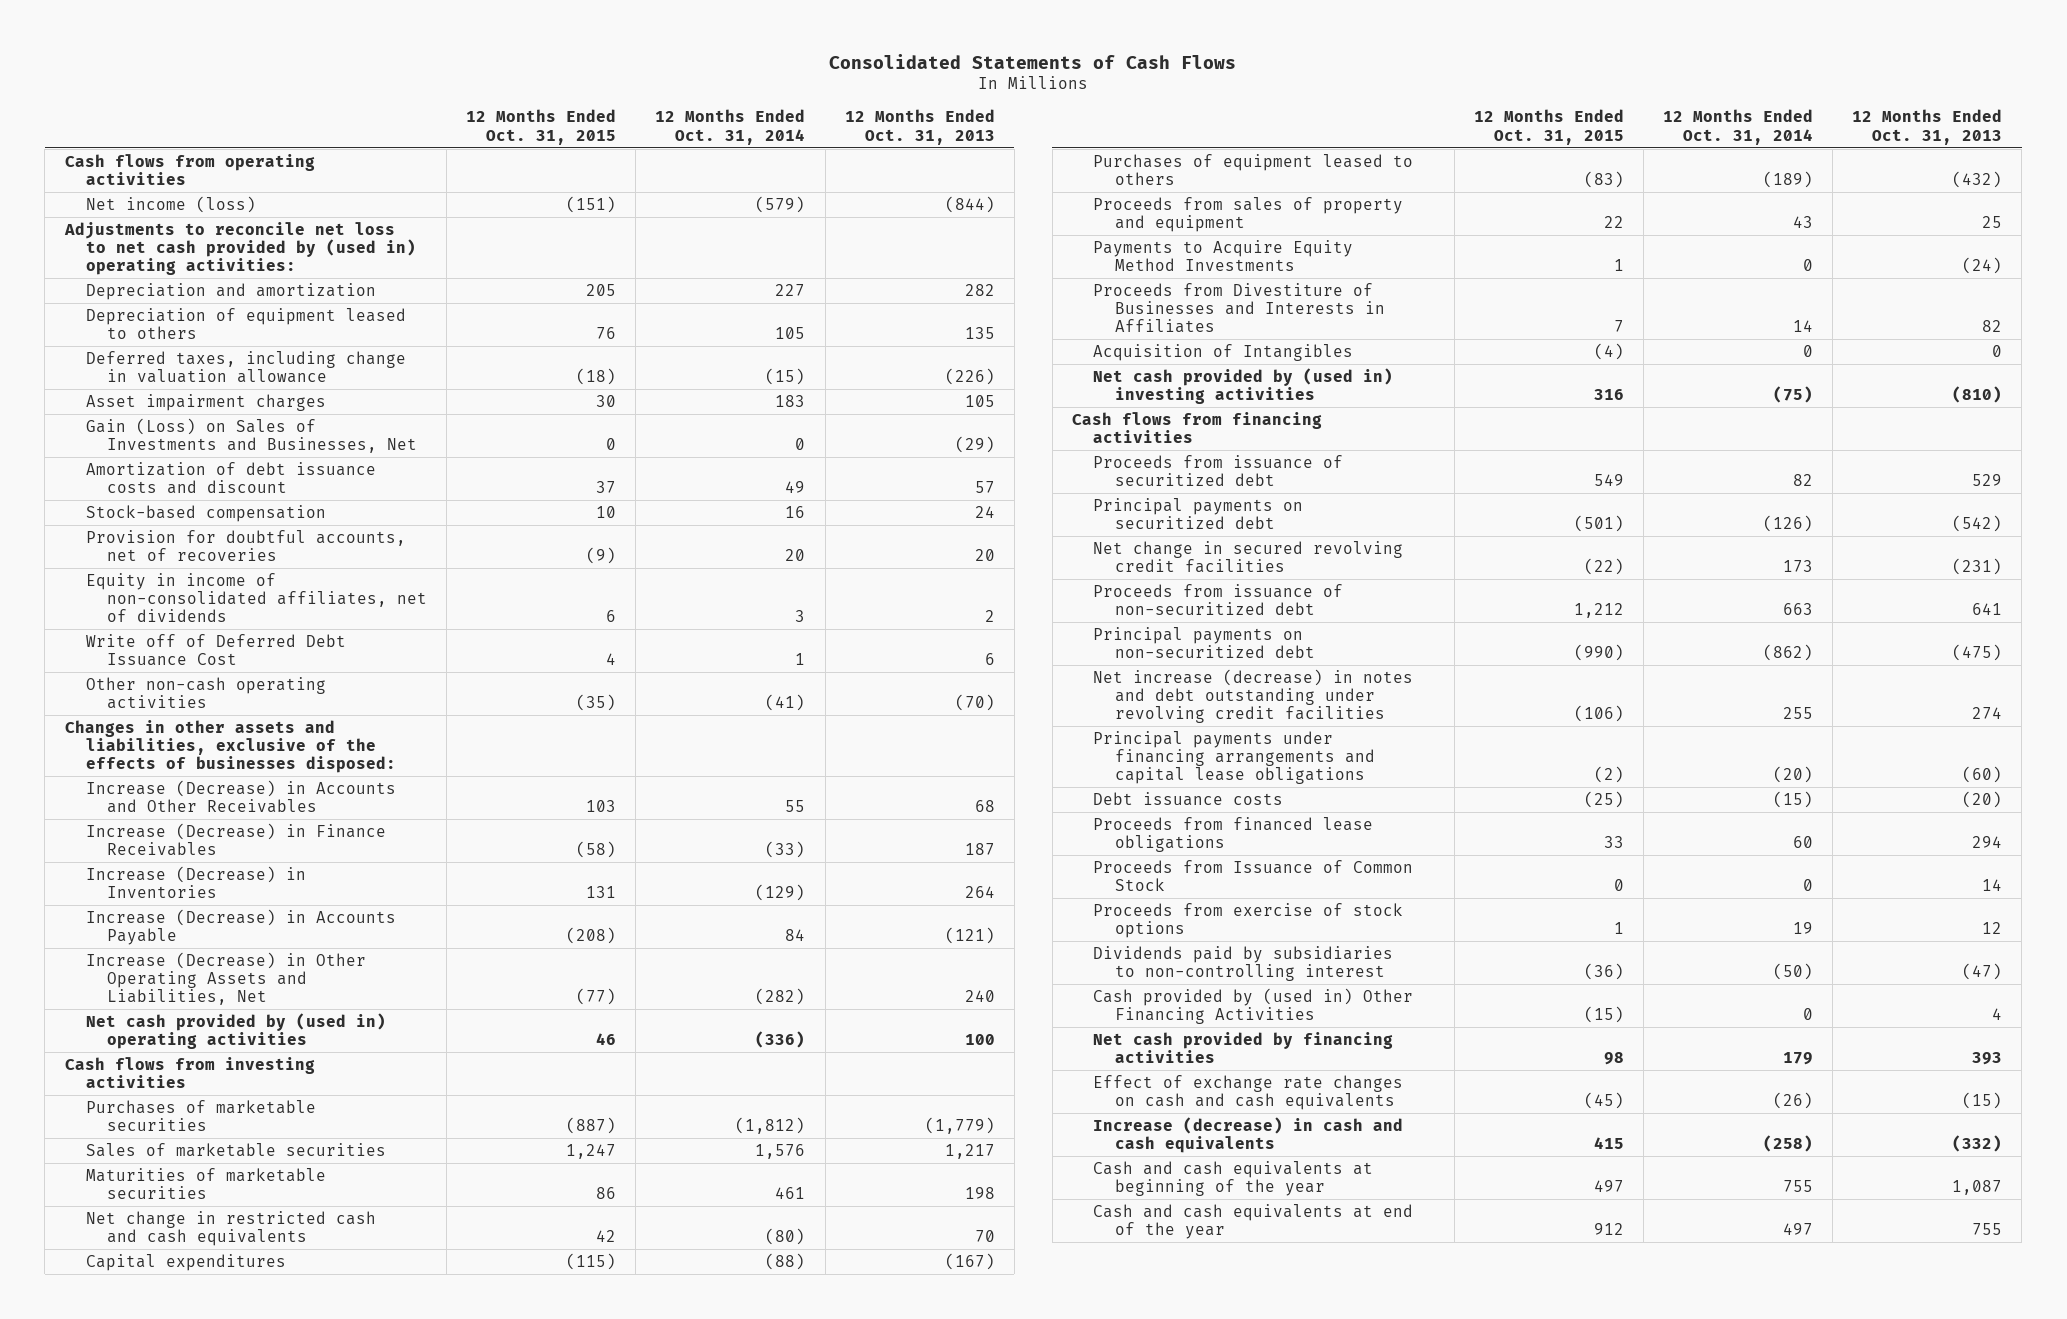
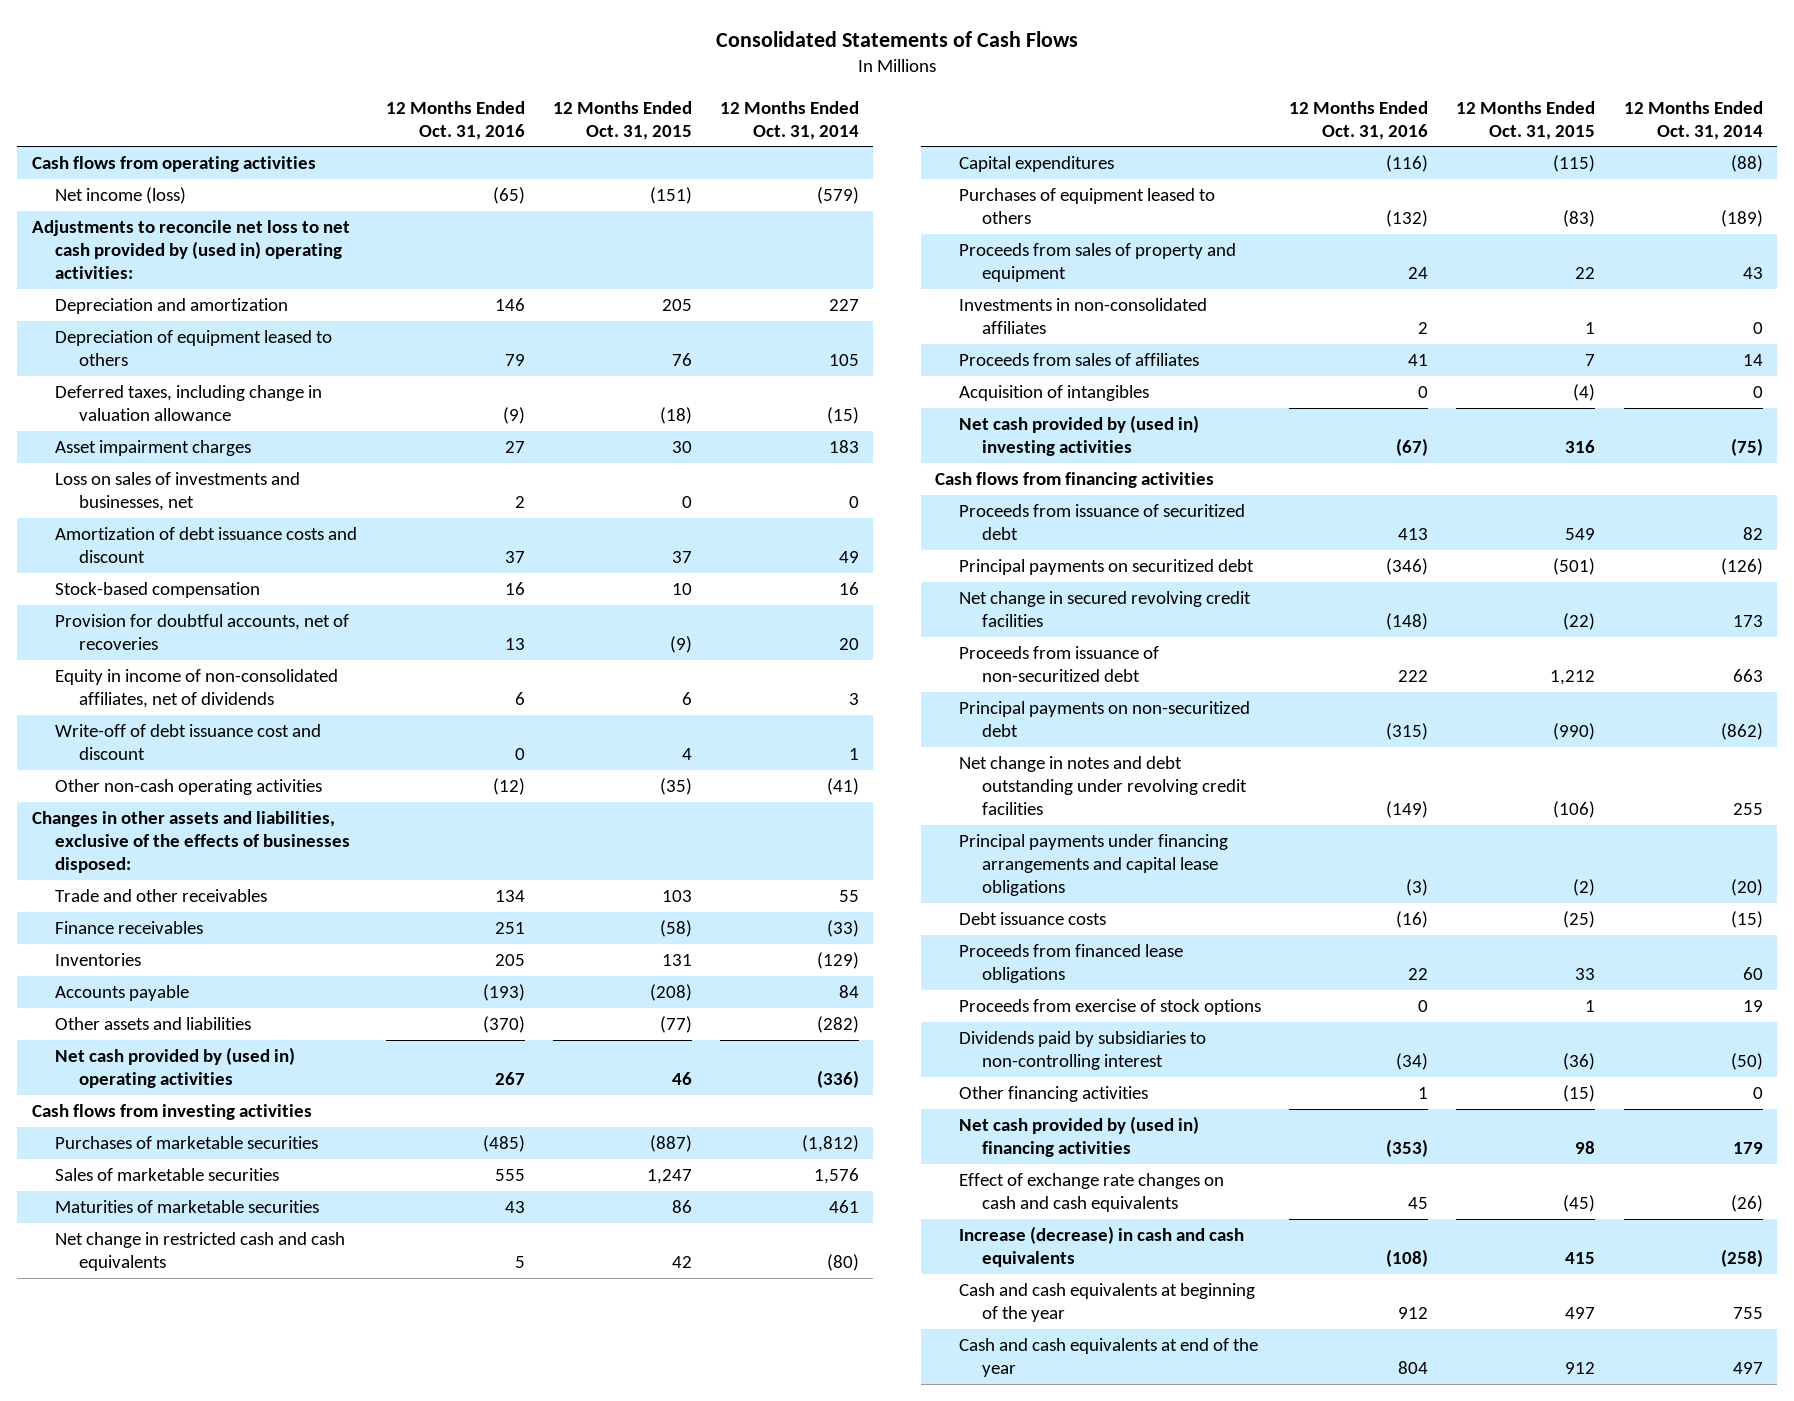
[844,109,995,145] 12 Months Ended Oct. 31, 2013 -> none
none -> [385,100,525,140] 12 Months Ended Oct. 31, 2016
[85,417,417,454] Gain (Loss) on Sales of Investments and Businesses, Net -> [55,472,301,512] Loss on sales of investments and businesses, net
[85,633,346,667] Write off of Deferred Debt Issuance Cost -> [55,724,322,761] Write-off of debt issuance cost and discount
[85,779,396,814] Increase (Decrease) in Accounts and Other Receivables -> [55,889,268,903] Trade and other receivables
[85,822,386,857] Increase (Decrease) in Finance Receivables -> [55,921,204,935] Finance receivables
[85,865,306,899] Increase (Decrease) in Inventories -> [55,953,142,967] Inventories
[85,908,396,946] Increase (Decrease) in Accounts Payable -> [55,985,190,1002] Accounts payable
[85,951,366,1006] Increase (Decrease) in Other Operating Assets and Liabilities, Net -> [55,1017,252,1031] Other assets and liabilities
[1093,239,1354,272] Payments to Acquire Equity Method Investments -> [958,298,1207,335] Investments in non-consolidated affiliates
[1093,282,1385,334] Proceeds from Divestiture of Businesses and Interests in Affiliates -> [958,353,1199,367] Proceeds from sales of affiliates
[1093,343,1354,361] Acquisition of Intangibles -> [958,385,1149,402] Acquisition of intangibles
[1093,668,1414,724] Net increase (decrease) in notes and debt outstanding under revolving credit facilities -> [958,756,1248,815] Net change in notes and debt outstanding under revolving credit facilities
[1093,859,1414,892] Proceeds from Issuance of Common Stock -> none
[1093,987,1414,1025] Cash provided by (used in) Other Financing Activities -> [958,1086,1148,1103] Other financing activities
[1093,1031,1394,1064] Net cash provided by financing activities -> [958,1116,1199,1158] Net cash provided by (used in) financing activities

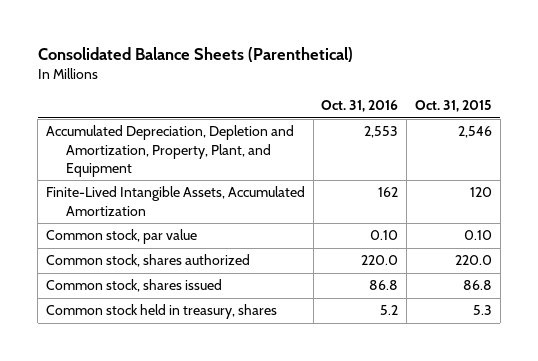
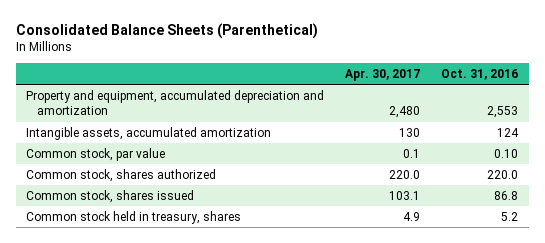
[414,100,492,113] Oct. 31, 2015 -> none
none -> [345,69,421,82] Apr. 30, 2017
[45,125,294,178] Accumulated Depreciation, Depletion and Amortization, Property, Plant, and Equipment -> [26,89,325,116] Property and equipment, accumulated depreciation and amortization
[45,186,305,216] Finite-Lived Intangible Assets, Accumulated Amortization -> [26,126,272,140] Intangible assets, accumulated amortization
[378,187,399,198] 162 -> [497,127,520,137] 124

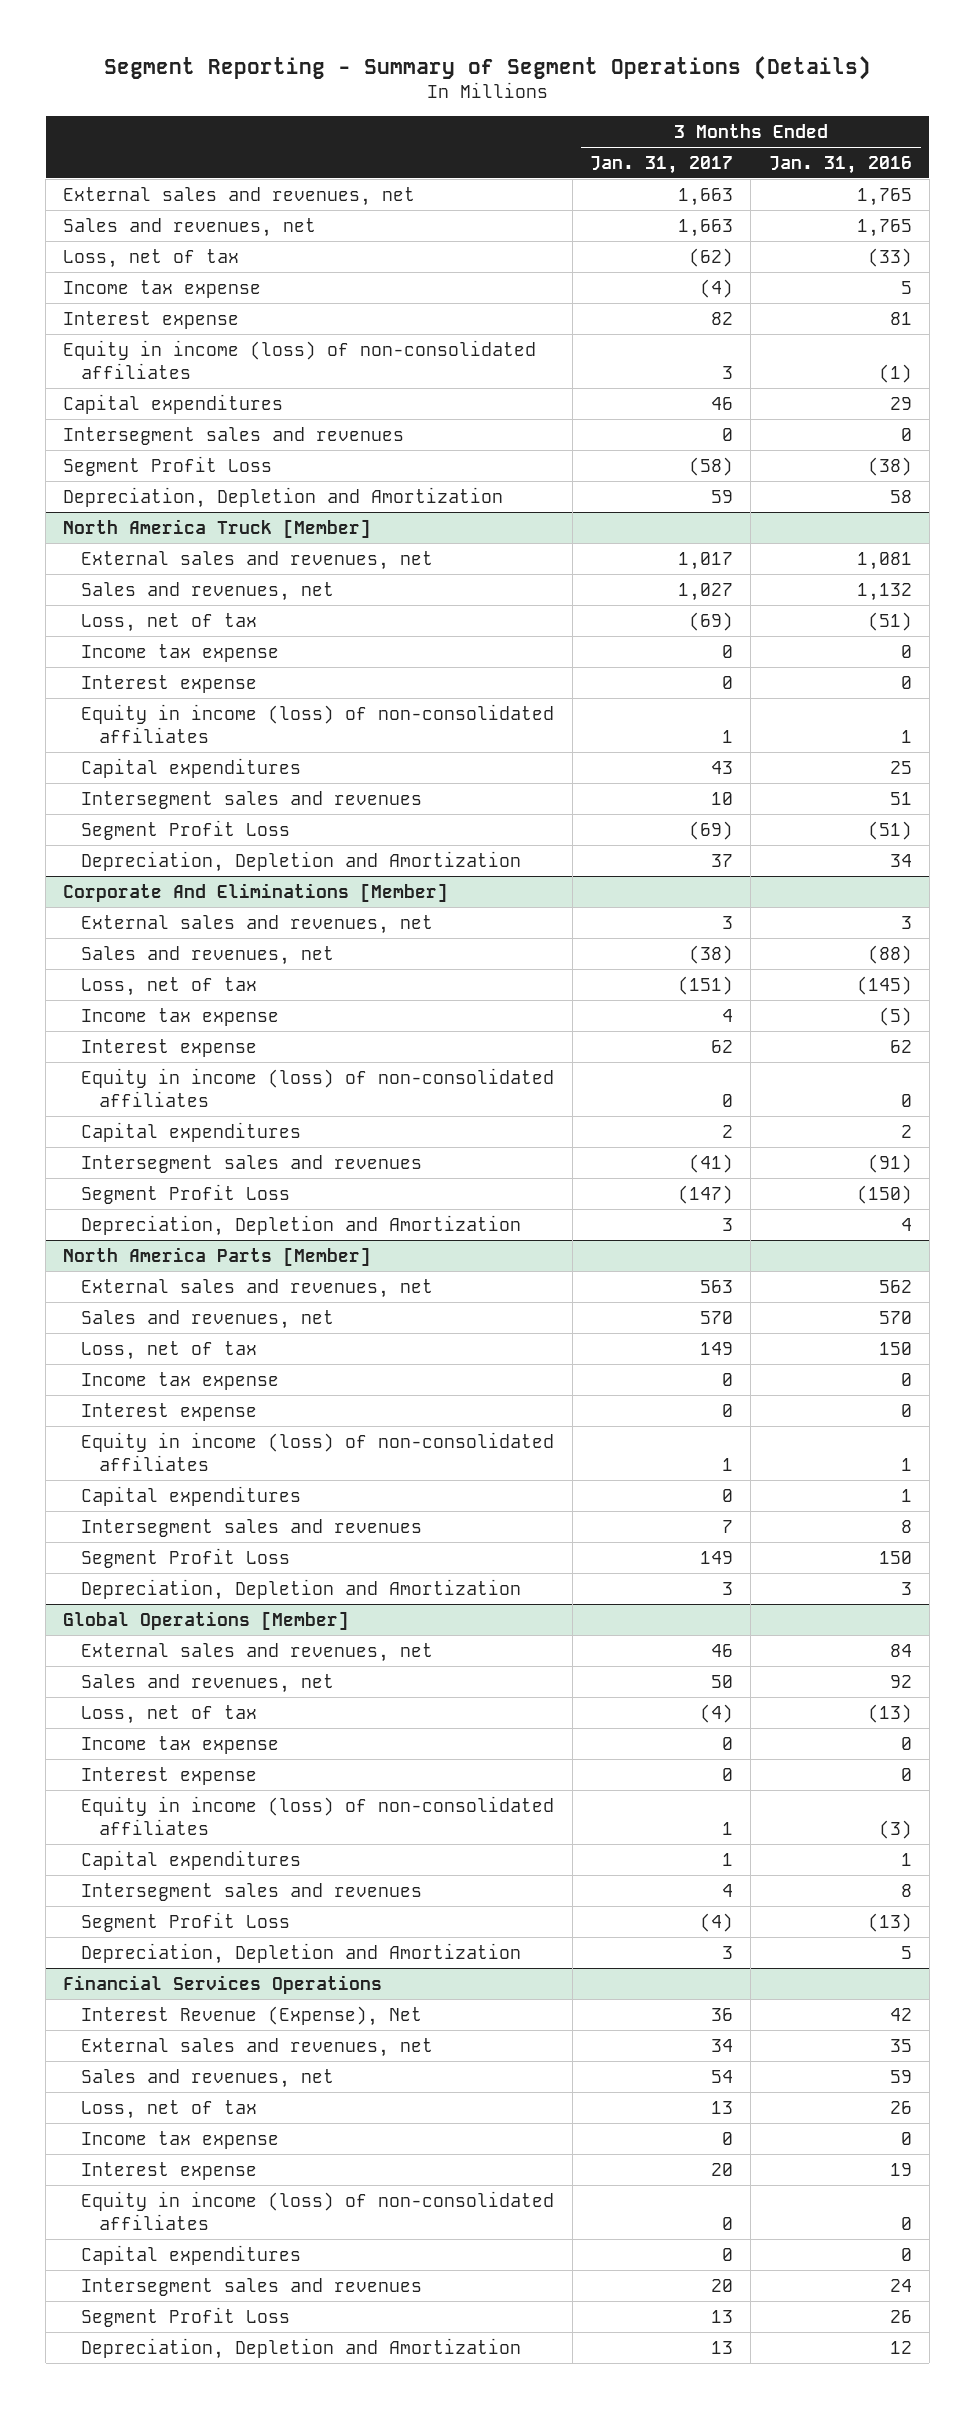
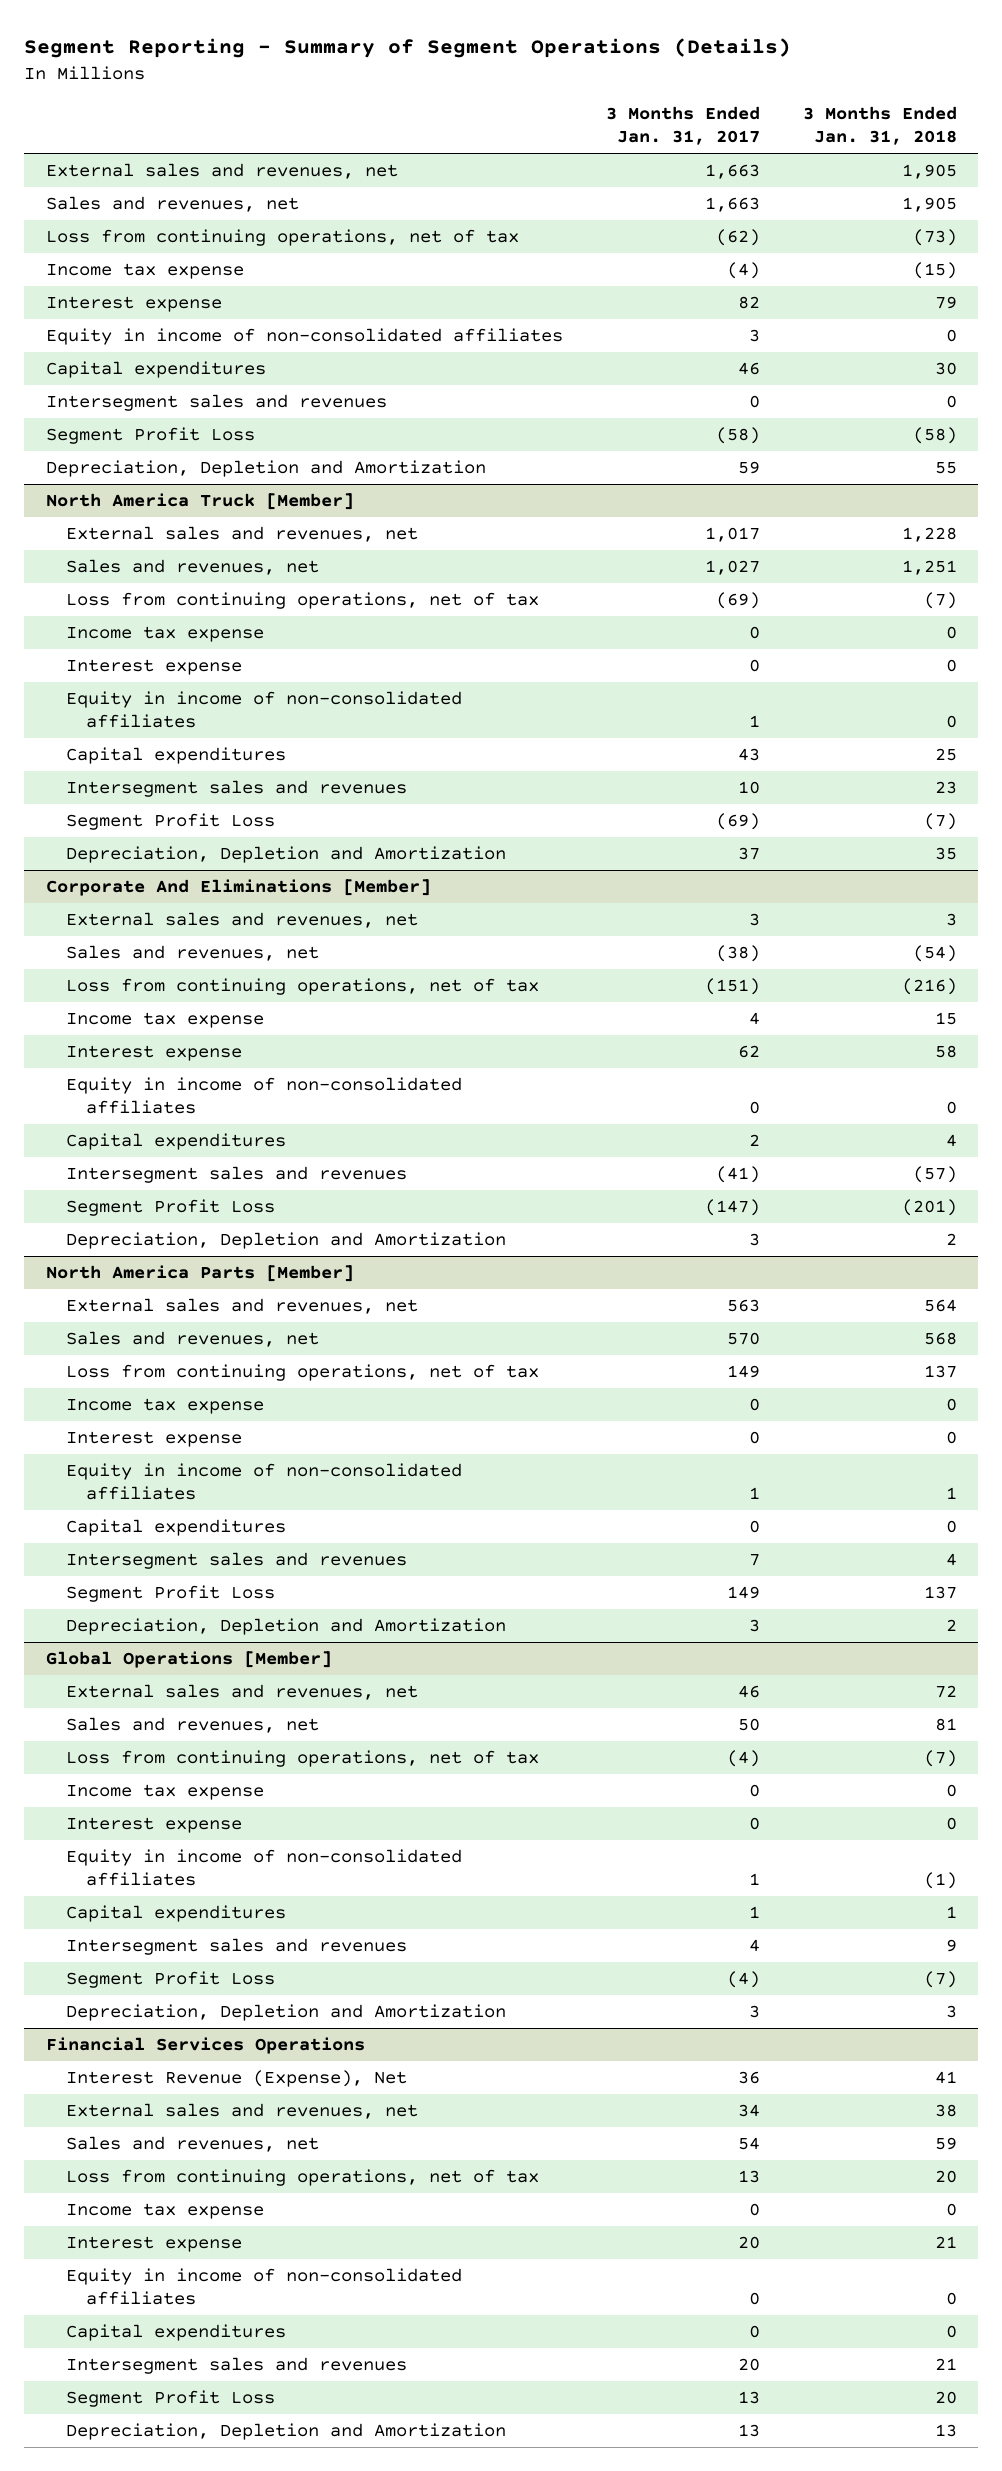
[768,155,912,174] Jan. 31, 2016 -> none
none -> [802,106,957,146] 3 Months Ended Jan. 31, 2018
[63,248,240,268] Loss, net of tax -> [45,228,519,246] Loss from continuing operations, net of tax
[63,339,537,379] Equity in income (loss) of non-consolidated affiliates -> [45,327,563,345] Equity in income of non-consolidated affiliates
[81,612,258,632] Loss, net of tax -> [65,591,539,609] Loss from continuing operations, net of tax
[81,703,555,743] Equity in income (loss) of non-consolidated affiliates -> [65,690,462,729] Equity in income of non-consolidated affiliates
[81,976,258,996] Loss, net of tax -> [65,977,539,995] Loss from continuing operations, net of tax
[81,1067,555,1107] Equity in income (loss) of non-consolidated affiliates -> [65,1076,462,1115] Equity in income of non-consolidated affiliates
[81,1340,258,1360] Loss, net of tax -> [65,1363,539,1381] Loss from continuing operations, net of tax
[81,1431,555,1471] Equity in income (loss) of non-consolidated affiliates -> [65,1462,462,1501] Equity in income of non-consolidated affiliates
[81,1704,258,1724] Loss, net of tax -> [65,1749,539,1767] Loss from continuing operations, net of tax
[81,1795,555,1835] Equity in income (loss) of non-consolidated affiliates -> [65,1848,462,1887] Equity in income of non-consolidated affiliates
[81,2099,258,2119] Loss, net of tax -> [65,2168,539,2186] Loss from continuing operations, net of tax
[81,2190,555,2230] Equity in income (loss) of non-consolidated affiliates -> [65,2267,462,2306] Equity in income of non-consolidated affiliates

